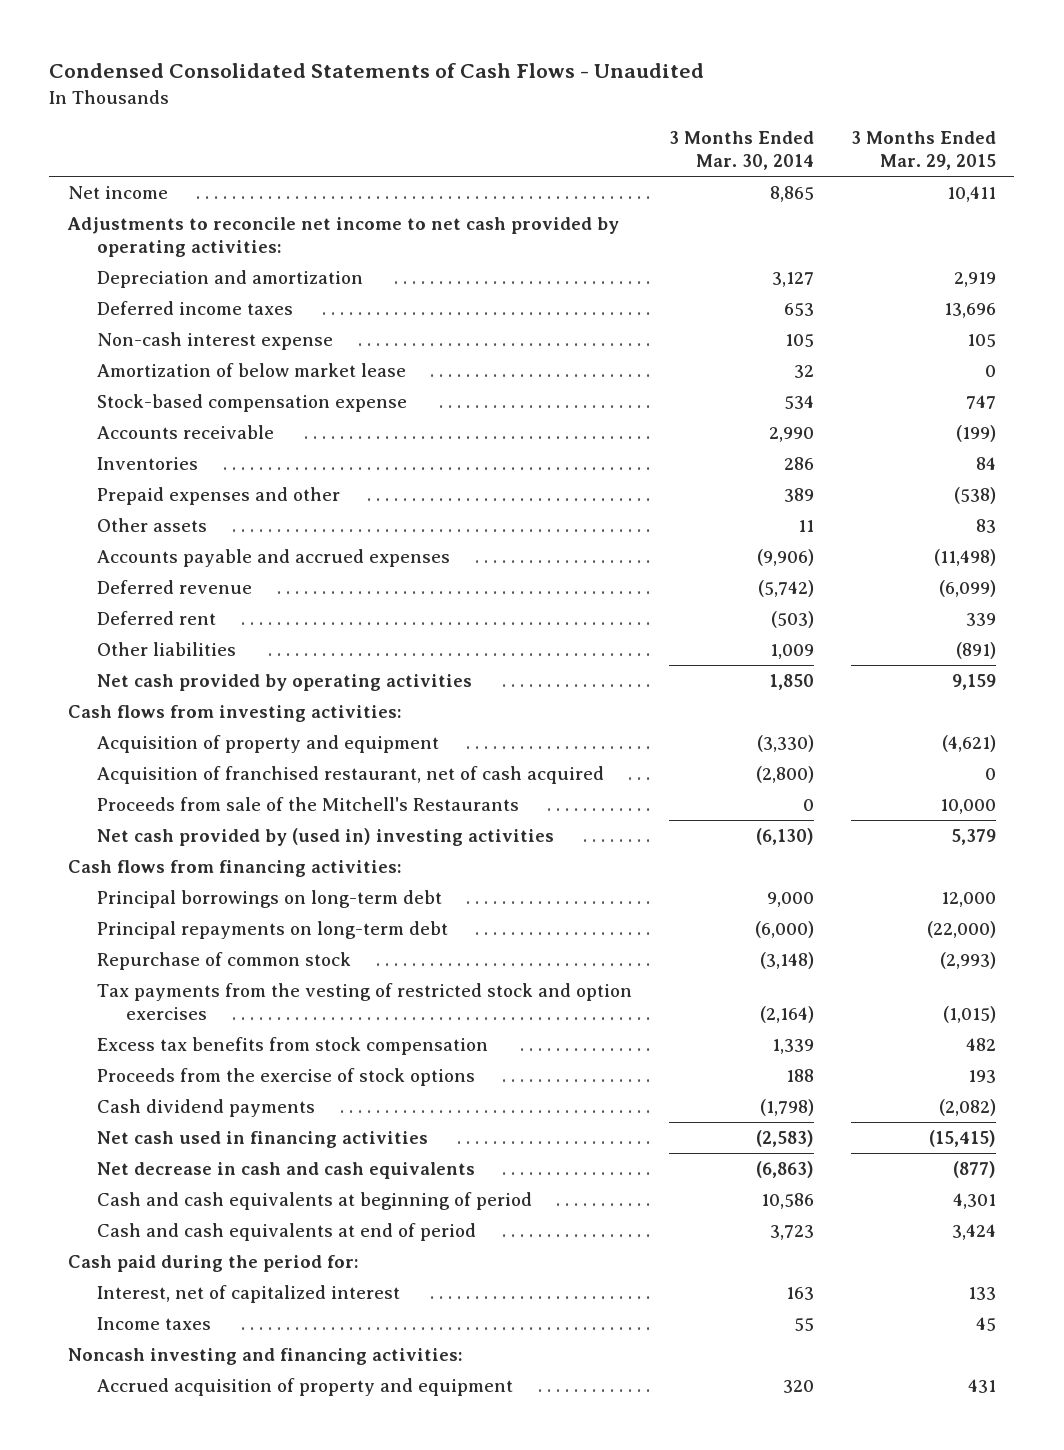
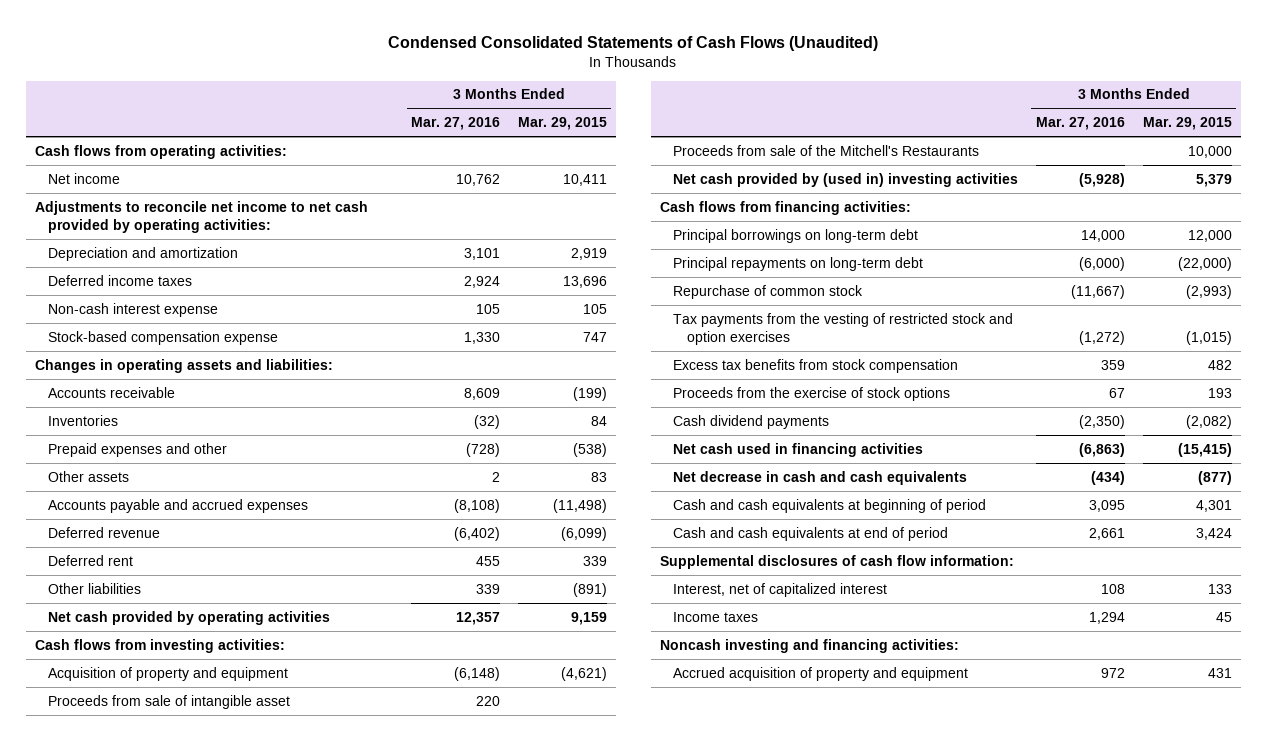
[49,63,705,79] Condensed Consolidated Statements of Cash Flows - Unaudited -> [388,35,879,51] Condensed Consolidated Statements of Cash Flows (Unaudited)
[668,131,814,171] 3 Months Ended Mar. 30, 2014 -> none
none -> [411,117,501,131] Mar. 27, 2016
none -> [34,144,287,159] Cash flows from operating activities:
[97,362,407,377] Amortization of below market lease -> none
none -> [34,358,333,373] Changes in operating assets and liabilities:
[97,765,605,784] Acquisition of franchised restaurant, net of cash acquired -> none
none -> [48,694,291,709] Proceeds from sale of intangible asset
[67,1254,359,1272] Cash paid during the period for: -> none
none -> [659,554,1014,569] Supplemental disclosures of cash flow information:

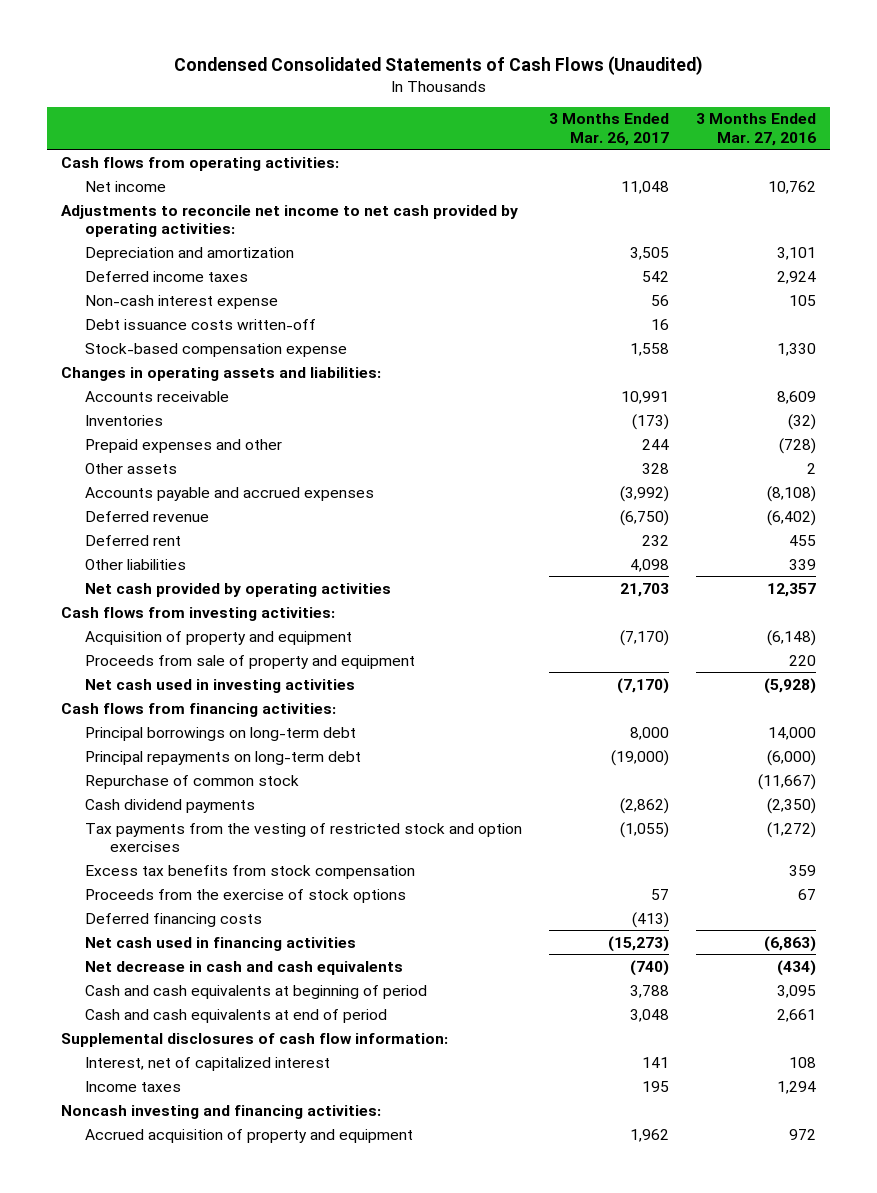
[517,117,607,131] Mar. 29, 2015 -> none
none -> [549,113,670,146] 3 Months Ended Mar. 26, 2017
none -> [85,318,317,330] Debt issuance costs written-off
[48,694,291,709] Proceeds from sale of intangible asset -> none
[673,144,980,156] Proceeds from sale of the Mitchell's Restaurants -> none
none -> [85,654,416,669] Proceeds from sale of property and equipment
[673,172,1019,187] Net cash provided by (used in) investing activities -> [85,678,356,693] Net cash used in investing activities
[673,414,830,429] Cash dividend payments -> [85,798,256,813] Cash dividend payments
none -> [85,912,263,927] Deferred financing costs

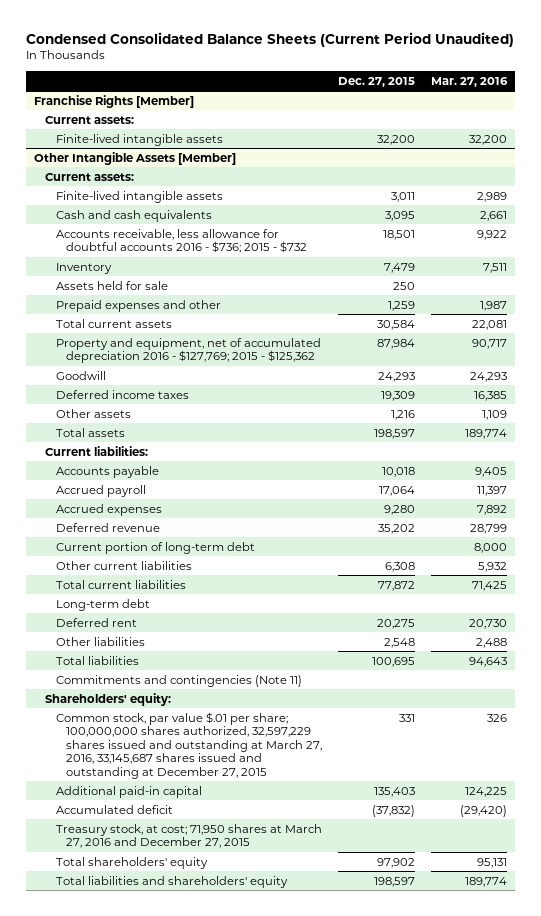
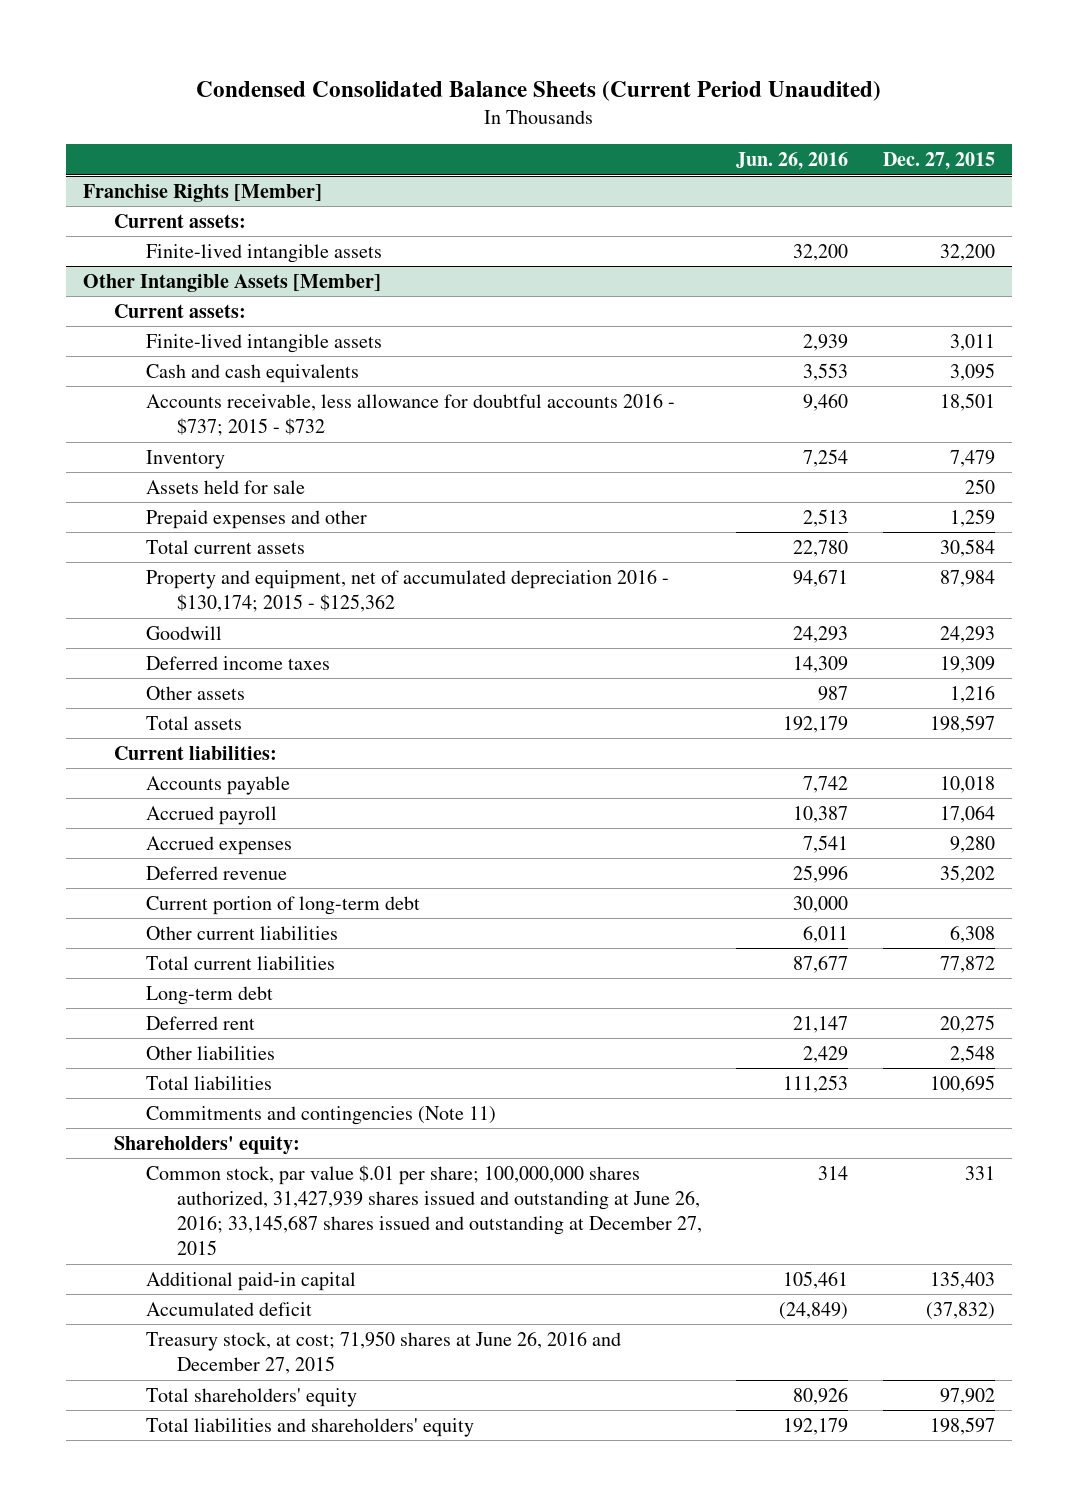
[431,76,509,87] Mar. 27, 2016 -> none
none -> [736,152,849,171] Jun. 26, 2016
[55,228,308,254] Accounts receivable, less allowance for doubtful accounts 2016 - $736; 2015 - $732 -> [145,392,675,437] Accounts receivable, less allowance for doubtful accounts 2016 - $737; 2015 - $732
[55,337,321,364] Property and equipment, net of accumulated depreciation 2016 - $127,769; 2015 - $125,362 -> [145,568,669,613] Property and equipment, net of accumulated depreciation 2016 - $130,174; 2015 - $125,362
[55,711,323,779] Common stock, par value $.01 per share; 100,000,000 shares authorized, 32,597,229 shares issued and outstanding at March 27, 2016, 33,145,687 shares issued and outstanding at December 27, 2015 -> [145,1164,703,1256] Common stock, par value $.01 per share; 100,000,000 shares authorized, 31,427,939 shares issued and outstanding at June 26, 2016; 33,145,687 shares issued and outstanding at December 27, 2015
[55,823,322,849] Treasury stock, at cost; 71,950 shares at March 27, 2016 and December 27, 2015 -> [145,1330,621,1375] Treasury stock, at cost; 71,950 shares at June 26, 2016 and December 27, 2015

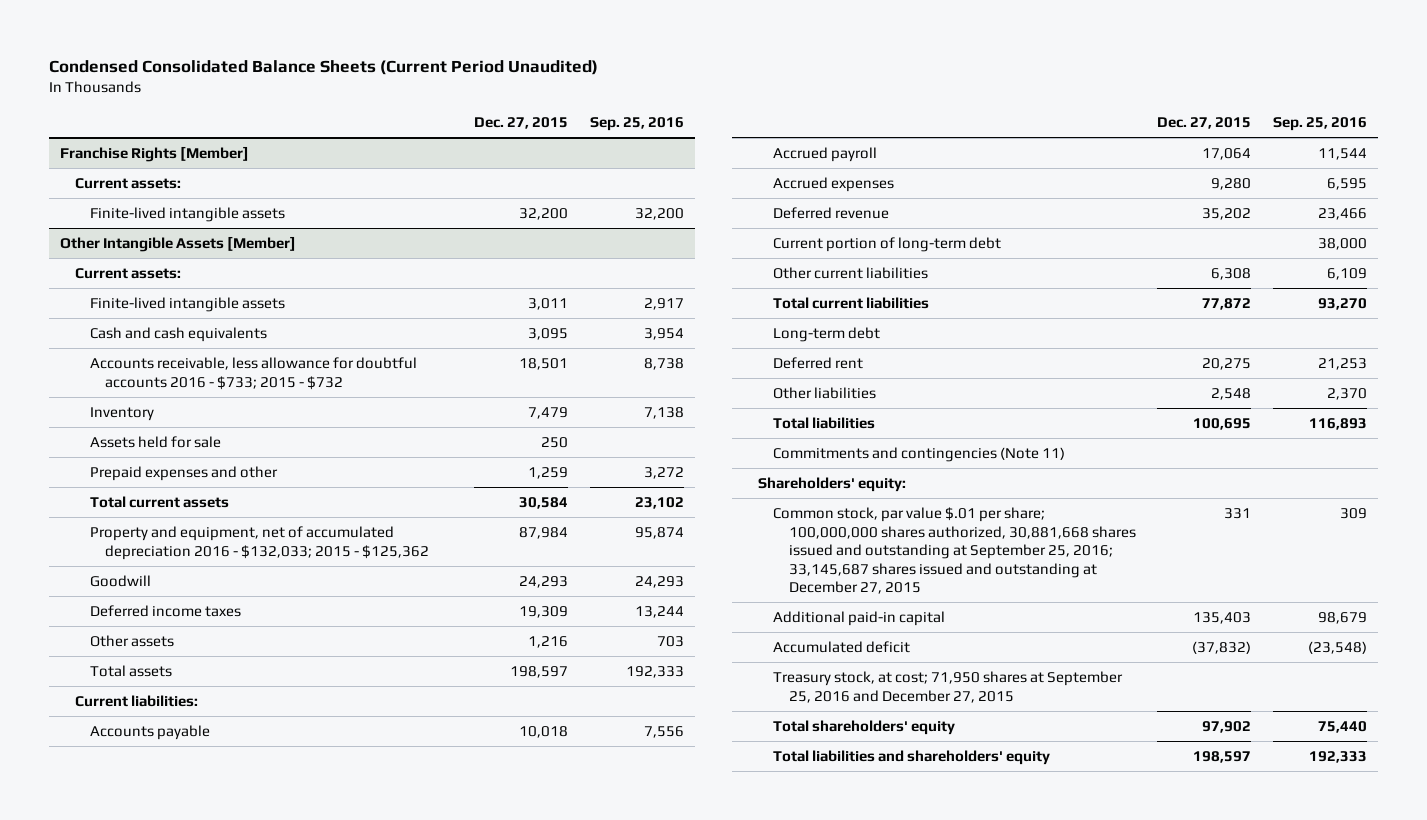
[736,152,849,171] Jun. 26, 2016 -> none
none -> [589,117,684,132] Sep. 25, 2016
[145,392,675,437] Accounts receivable, less allowance for doubtful accounts 2016 - $737; 2015 - $732 -> [90,356,418,390] Accounts receivable, less allowance for doubtful accounts 2016 - $733; 2015 - $732
[145,568,669,613] Property and equipment, net of accumulated depreciation 2016 - $130,174; 2015 - $125,362 -> [90,525,430,560] Property and equipment, net of accumulated depreciation 2016 - $132,033; 2015 - $125,362
[145,1164,703,1256] Common stock, par value $.01 per share; 100,000,000 shares authorized, 31,427,939 shares issued and outstanding at June 26, 2016; 33,145,687 shares issued and outstanding at December 27, 2015 -> [773,506,1136,595] Common stock, par value $.01 per share; 100,000,000 shares authorized, 30,881,668 shares issued and outstanding at September 25, 2016; 33,145,687 shares issued and outstanding at December 27, 2015
[145,1330,621,1375] Treasury stock, at cost; 71,950 shares at June 26, 2016 and December 27, 2015 -> [773,670,1124,703] Treasury stock, at cost; 71,950 shares at September 25, 2016 and December 27, 2015

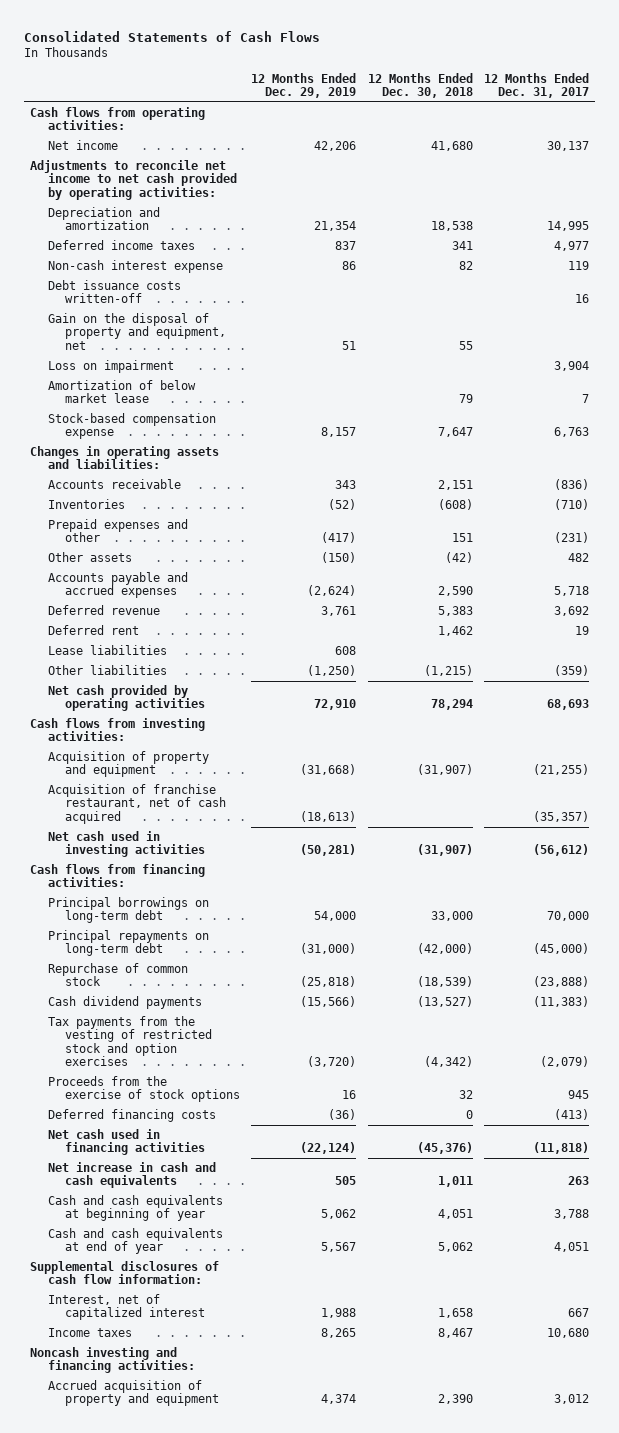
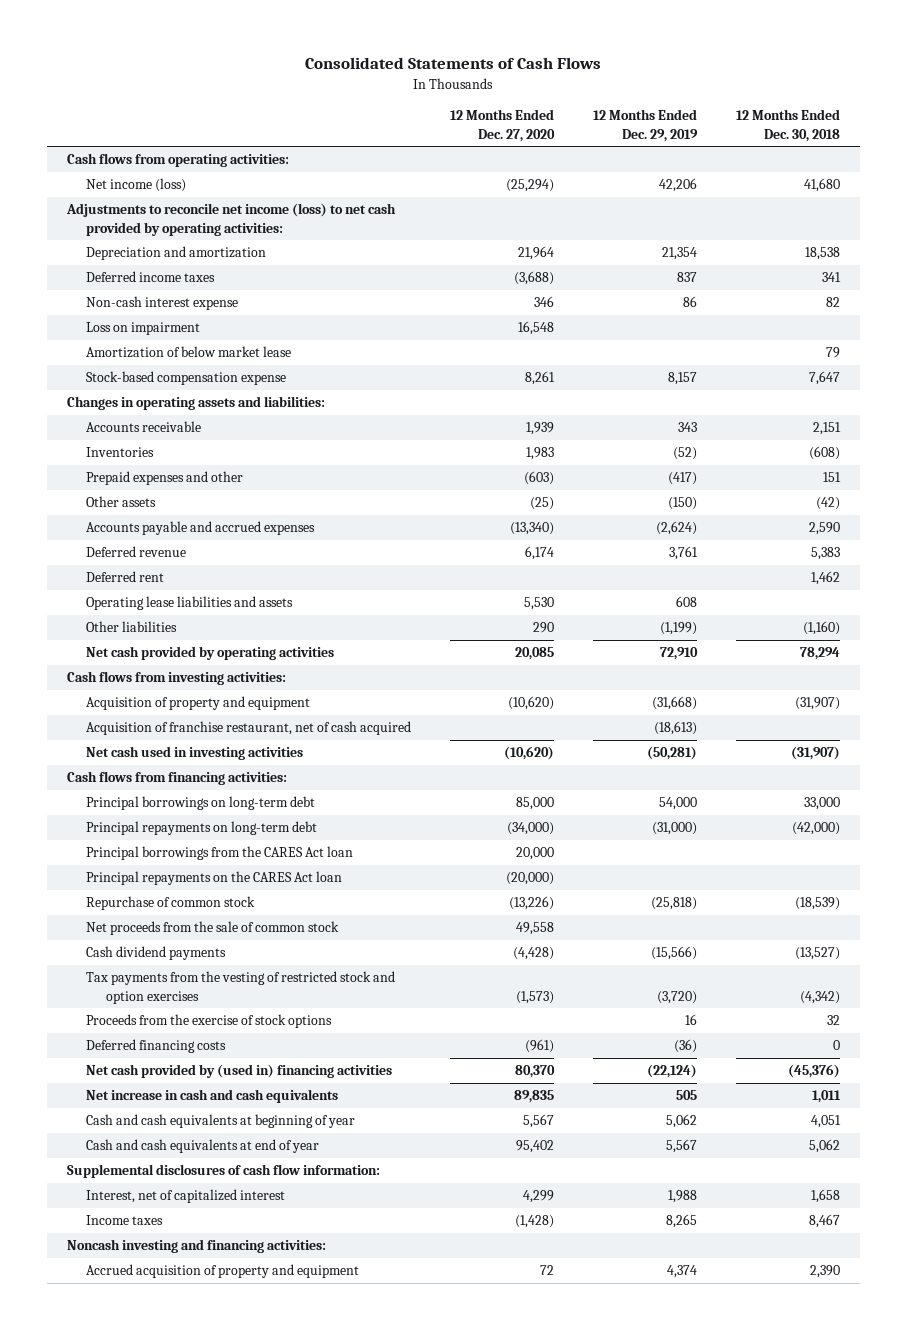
[484,72,590,99] 12 Months Ended Dec. 31, 2017 -> none
none -> [450,109,556,142] 12 Months Ended Dec. 27, 2020
[47,139,118,150] Net income -> [86,178,187,193] Net income (loss)
[29,159,237,200] Adjustments to reconcile net income to net cash provided by operating activities: -> [65,203,396,236] Adjustments to reconcile net income (loss) to net cash provided by operating activities:
[47,279,181,304] Debt issuance costs written-off -> none
[47,312,227,350] Gain on the disposal of property and equipment, net -> none
[47,644,167,655] Lease liabilities -> none
none -> [86,596,294,611] Operating lease liabilities and assets
[307,664,357,676] (1,250) -> [660,622,698,636] (1,199)
[423,664,473,676] (1,215) -> [803,621,841,636] (1,160)
none -> [86,846,354,861] Principal borrowings from the CARES Act loan
none -> [86,871,343,886] Principal repayments on the CARES Act loan
none -> [86,921,340,936] Net proceeds from the sale of common stock
[47,1128,206,1156] Net cash used in financing activities -> [86,1064,393,1079] Net cash provided by (used in) financing activities

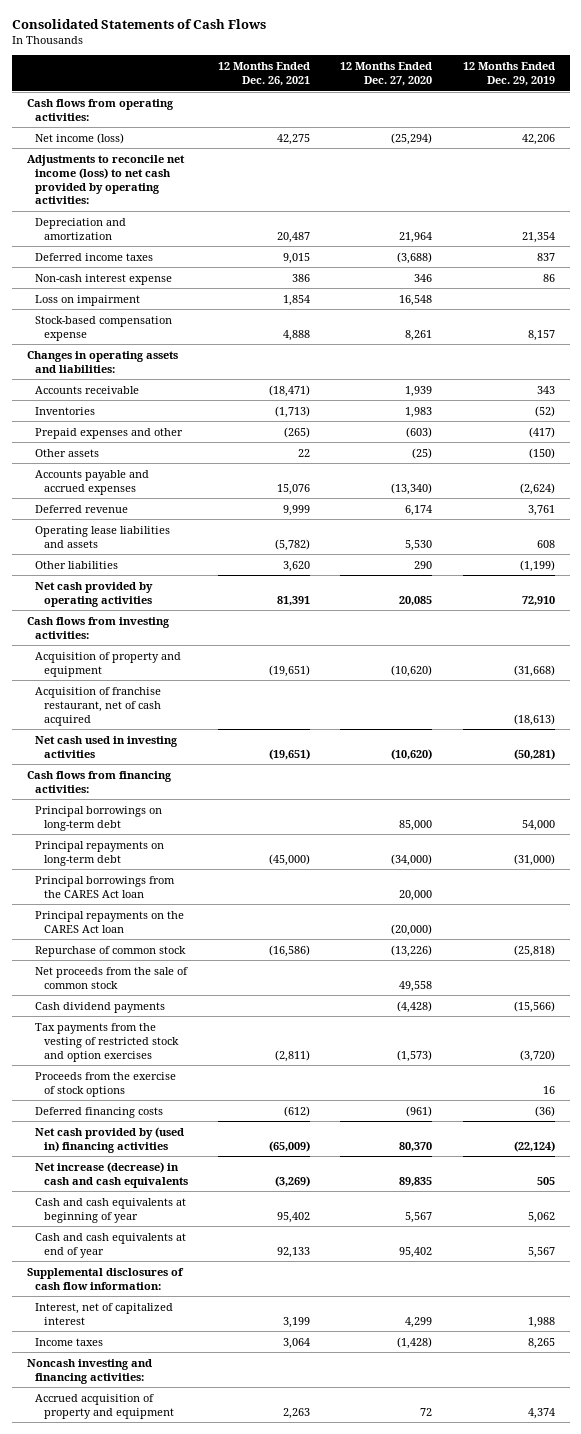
[736,109,841,142] 12 Months Ended Dec. 30, 2018 -> none
none -> [218,62,311,87] 12 Months Ended Dec. 26, 2021
[86,346,292,359] Amortization of below market lease -> none
[86,571,165,583] Deferred rent -> none
[86,1089,339,1104] Net increase in cash and cash equivalents -> [35,1161,188,1188] Net increase (decrease) in cash and cash equivalents

